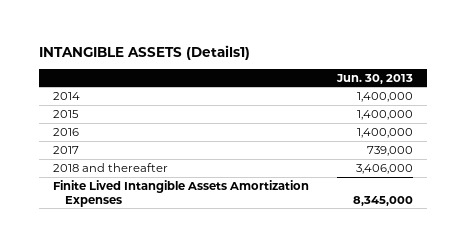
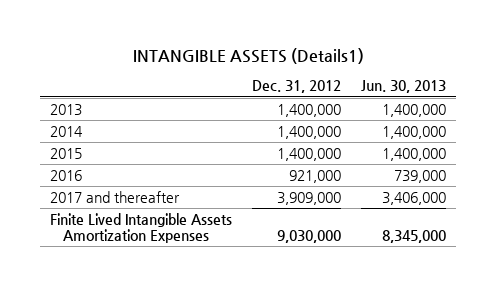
none -> [252,80,342,94] Dec. 31, 2012
none -> [50,103,83,116] 2013
[53,145,80,154] 2017 -> none
[357,127,414,138] 1,400,000 -> [394,169,447,183] 739,000
[53,162,169,172] 2018 and thereafter -> [50,190,181,203] 2017 and thereafter

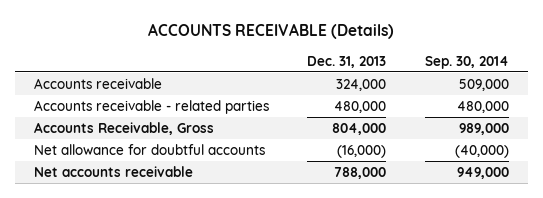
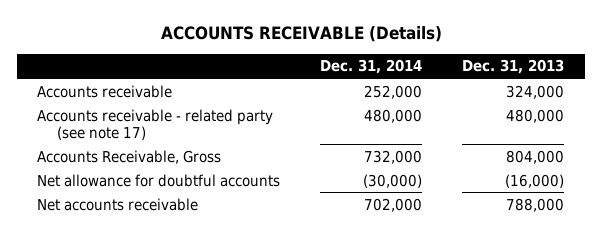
[424,55,509,69] Sep. 30, 2014 -> none
none -> [320,59,423,75] Dec. 31, 2014
[34,99,270,114] Accounts receivable - related parties -> [36,108,273,140] Accounts receivable - related party (see note 17)

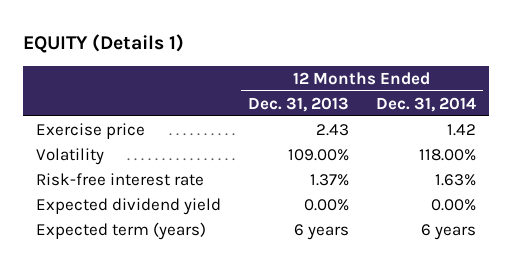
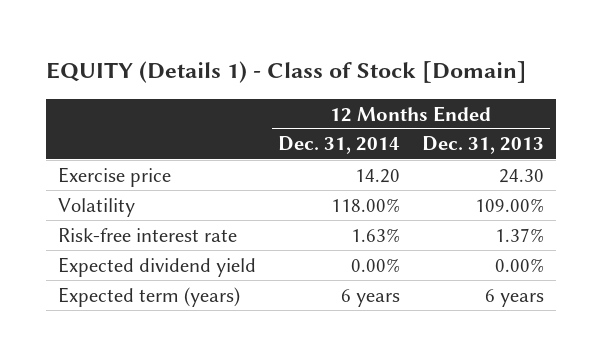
[22,34,184,54] EQUITY (Details 1) -> [46,61,528,84] EQUITY (Details 1) - Class of Stock [Domain]
[316,123,350,136] 2.43 -> [499,168,545,183] 24.30
[447,123,477,136] 1.42 -> [355,168,401,183] 14.20

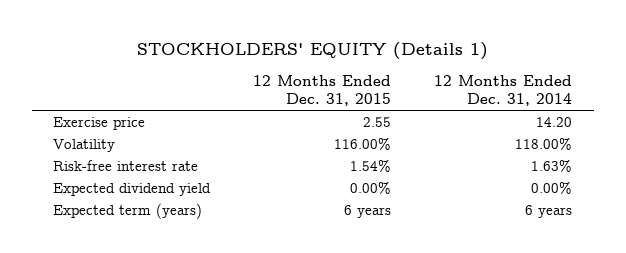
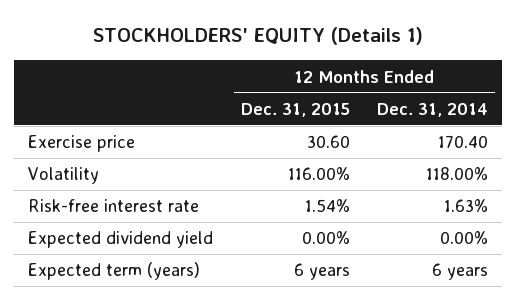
[363,117,392,128] 2.55 -> [306,135,350,149] 30.60
[536,117,573,128] 14.20 -> [437,135,488,149] 170.40

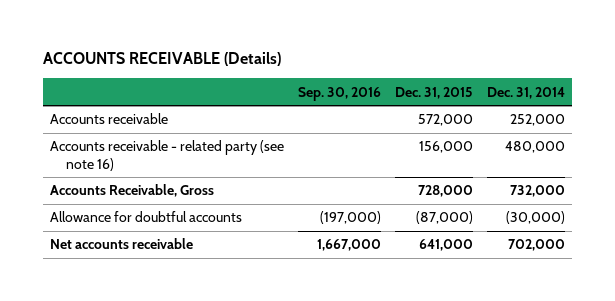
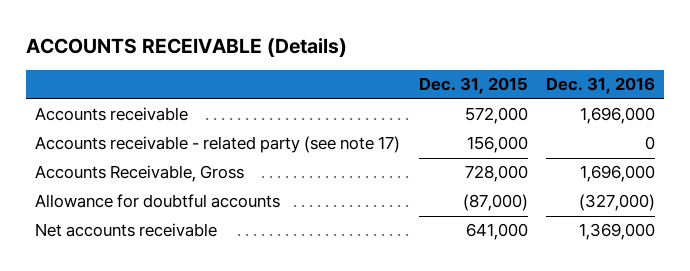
[297,86,381,101] Sep. 30, 2016 -> none
[486,86,565,99] Dec. 31, 2014 -> none
none -> [545,77,655,95] Dec. 31, 2016
[49,140,284,171] Accounts receivable - related party (see note 16) -> [35,136,401,154] Accounts receivable - related party (see note 17)

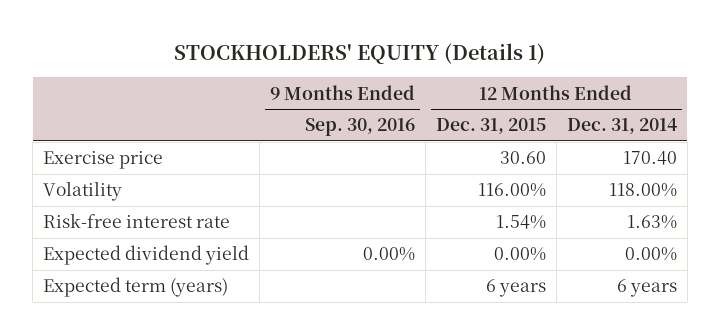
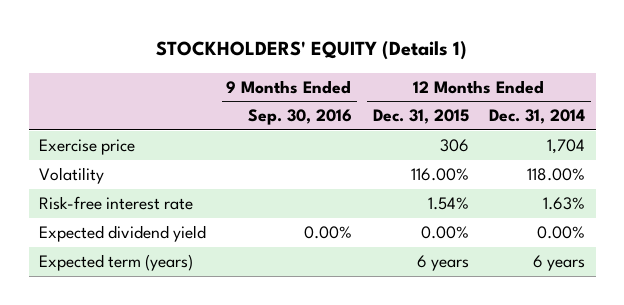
[500,151,547,165] 30.60 -> [439,139,469,153] 306
[622,151,677,166] 170.40 -> [547,139,586,155] 1,704

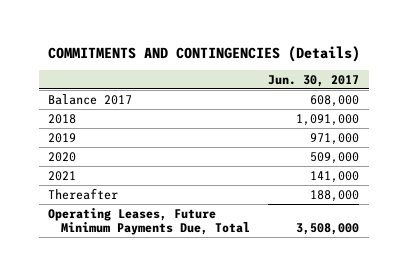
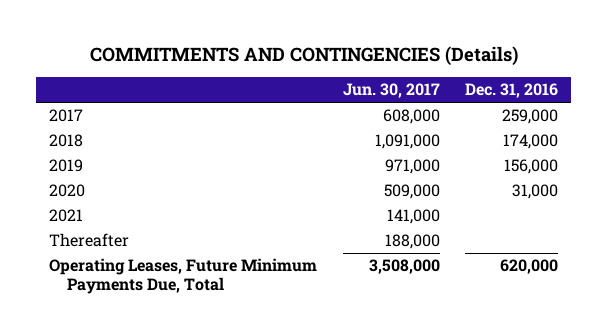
none -> [465,83,559,99] Dec. 31, 2016
[47,93,132,105] Balance 2017 -> [49,109,84,123] 2017

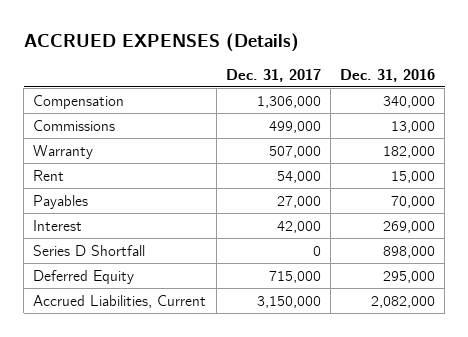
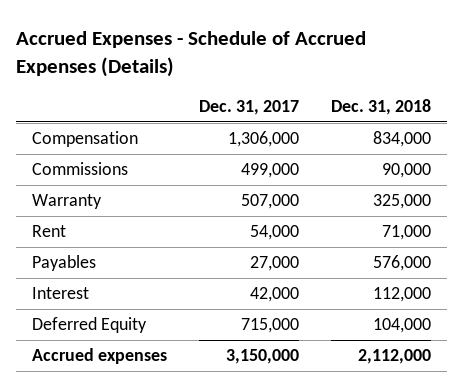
[23,33,299,53] ACCRUED EXPENSES (Details) -> [16,30,367,77] Accrued Expenses - Schedule of Accrued Expenses (Details)
[340,68,436,82] Dec. 31, 2016 -> none
none -> [331,99,432,116] Dec. 31, 2018
[33,244,146,256] Series D Shortfall -> none
[33,294,207,308] Accrued Liabilities, Current -> [32,348,168,365] Accrued expenses

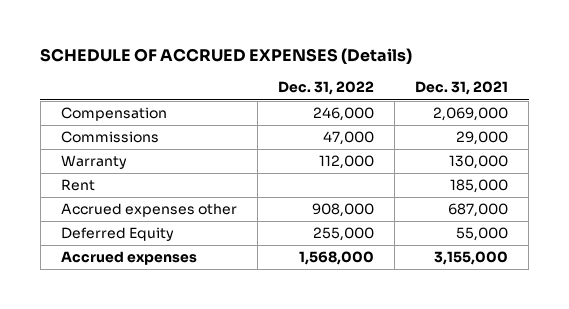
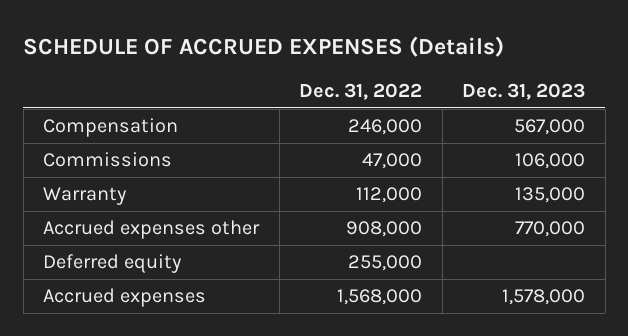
[415,81,509,96] Dec. 31, 2021 -> none
none -> [462,83,586,101] Dec. 31, 2023
[60,179,95,192] Rent -> none
[60,227,174,242] Deferred Equity -> [43,254,182,274] Deferred equity

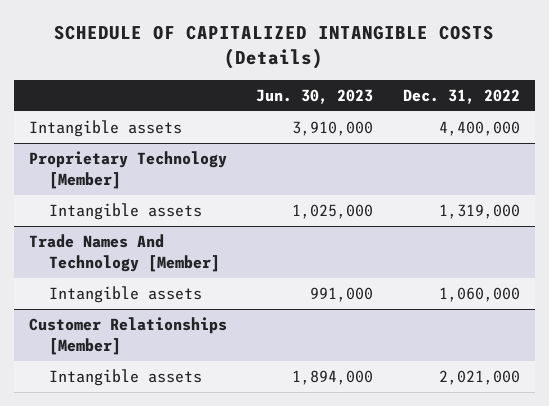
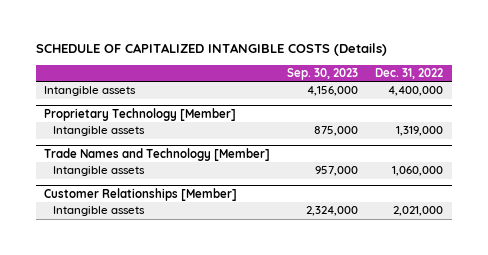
[256,88,374,104] Jun. 30, 2023 -> none
none -> [287,67,359,80] Sep. 30, 2023
[28,234,221,272] Trade Names And Technology [Member] -> [44,147,271,161] Trade Names and Technology [Member]

